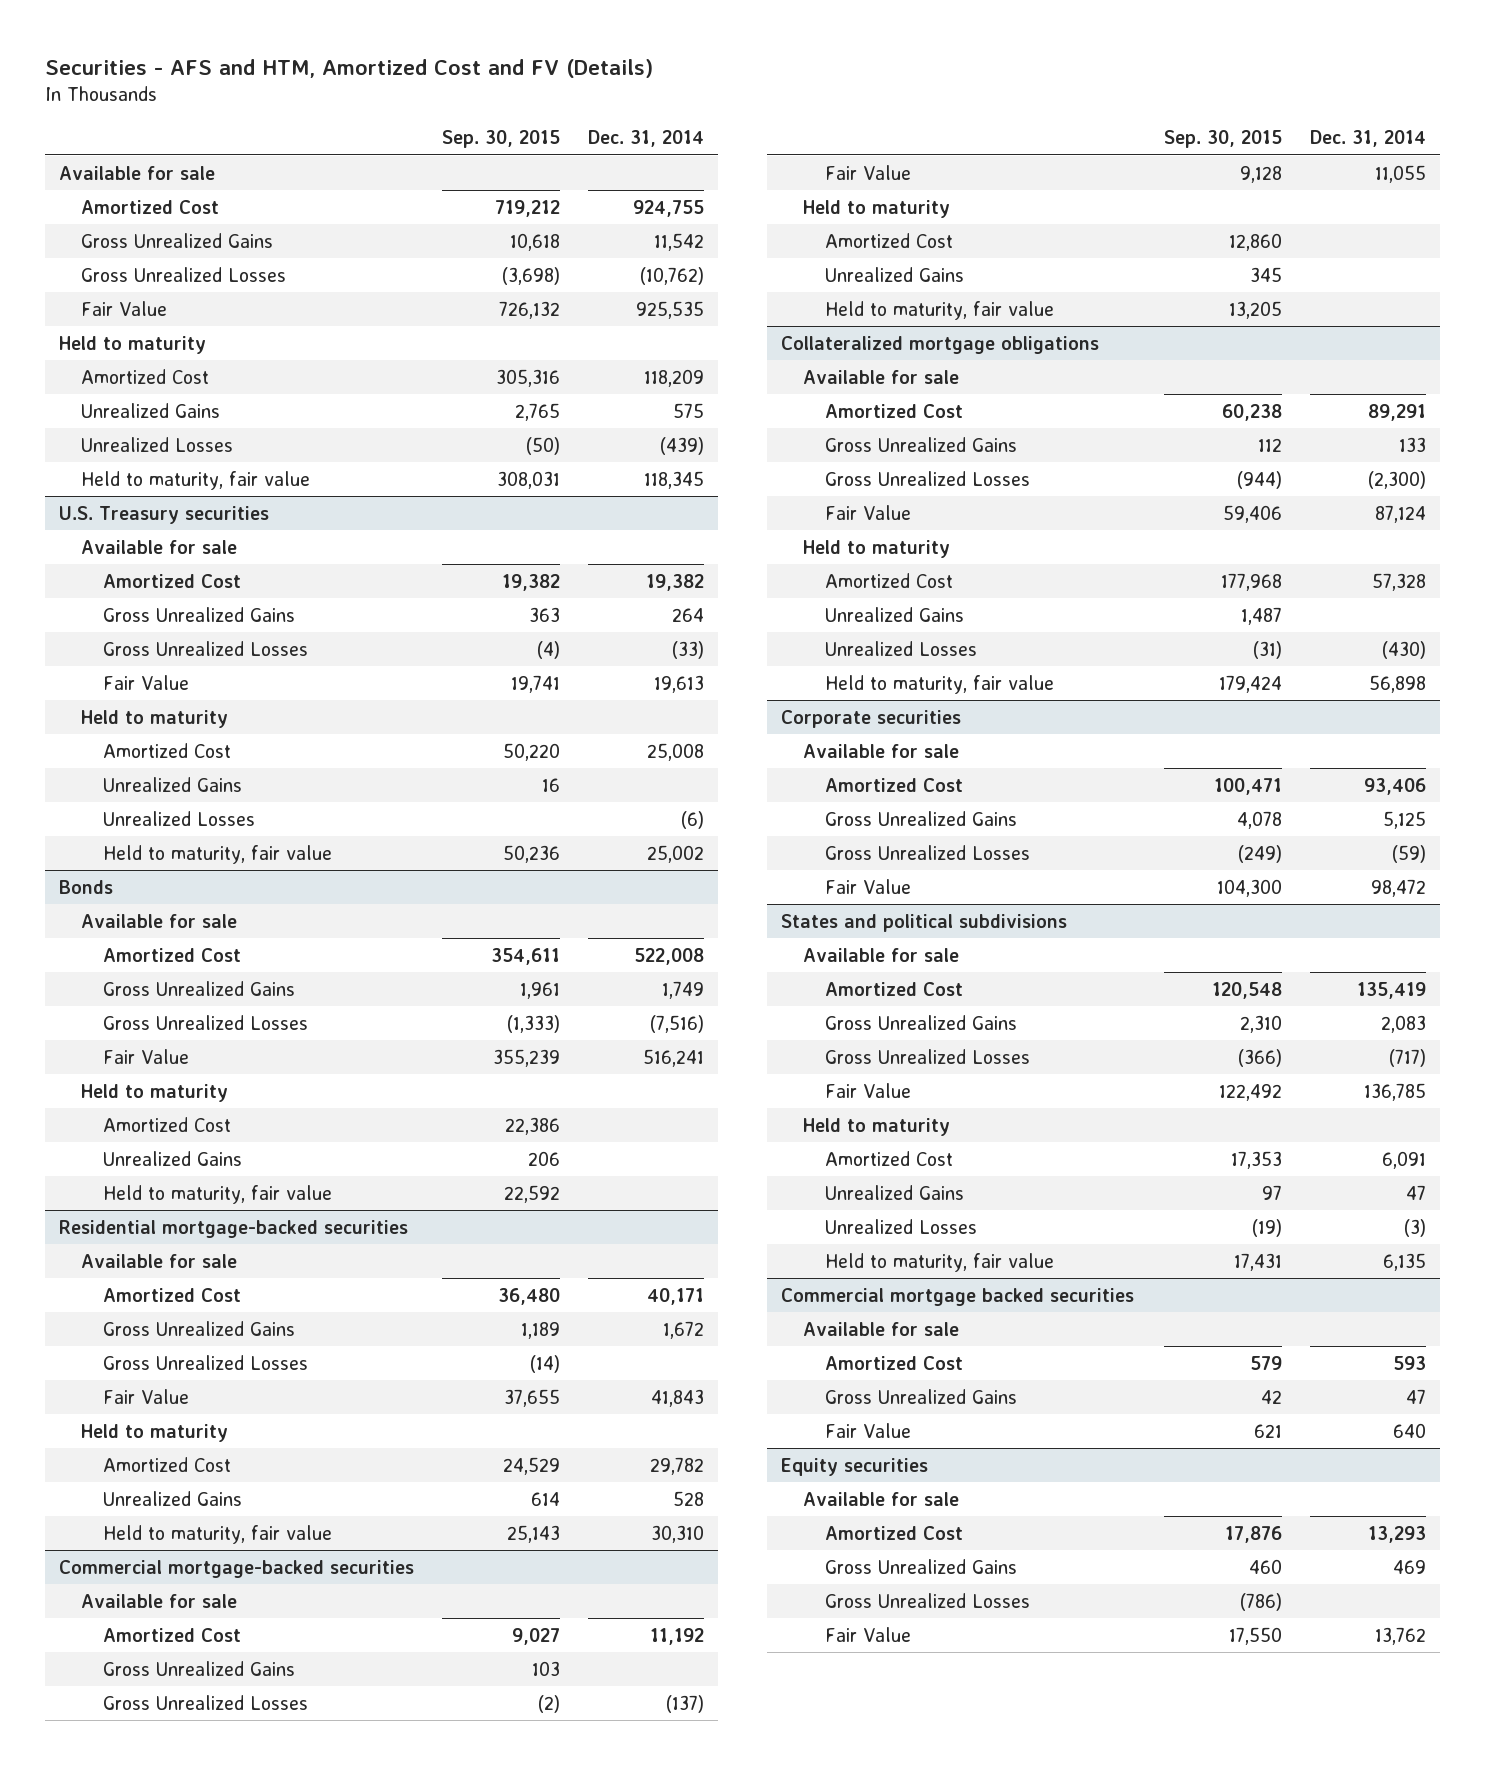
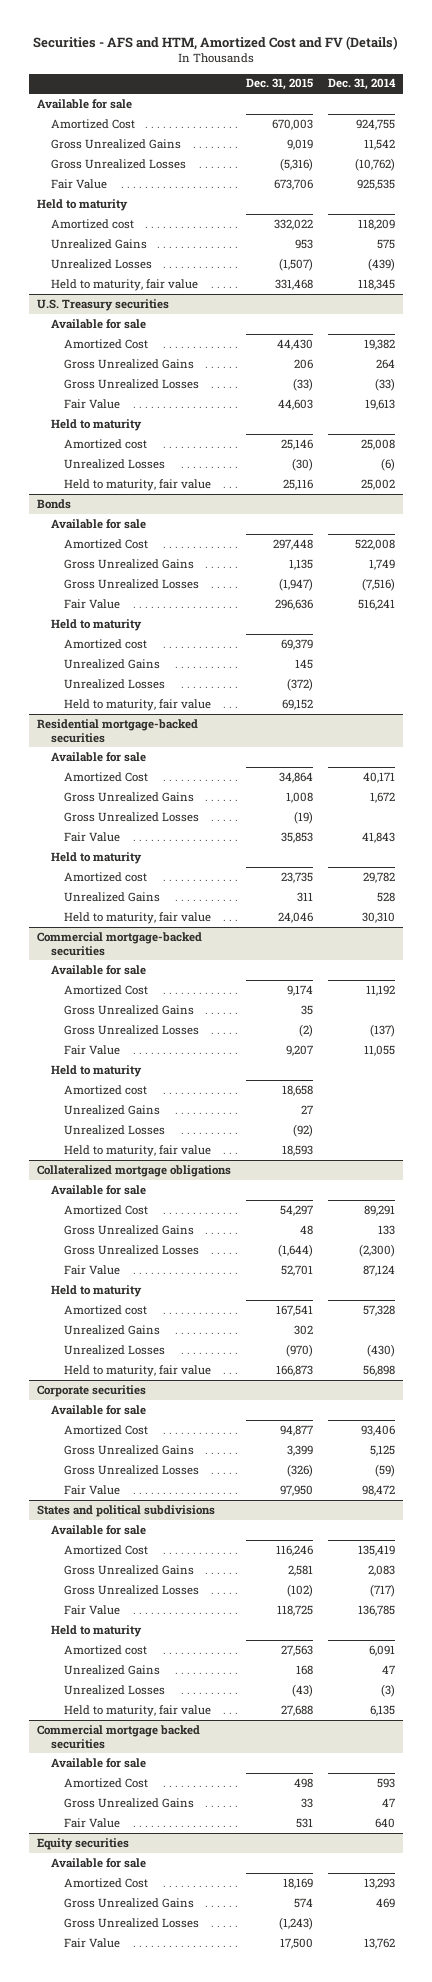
[442,130,561,149] Sep. 30, 2015 -> none
none -> [245,78,313,91] Dec. 31, 2015
[80,368,209,384] Amortized Cost -> [50,218,134,229] Amortized cost
[102,776,242,792] Unrealized Gains -> none
[102,742,231,758] Amortized Cost -> [64,438,148,449] Amortized cost
[102,1116,231,1132] Amortized Cost -> [64,638,148,649] Amortized cost
none -> [64,678,166,689] Unrealized Losses
[102,1456,231,1472] Amortized Cost -> [64,871,148,882] Amortized cost
[824,232,953,248] Amortized Cost -> [64,1084,148,1095] Amortized cost
none -> [64,1124,166,1135] Unrealized Losses
[824,572,953,588] Amortized Cost -> [64,1304,148,1315] Amortized cost
[824,1150,953,1166] Amortized Cost -> [64,1644,148,1655] Amortized cost

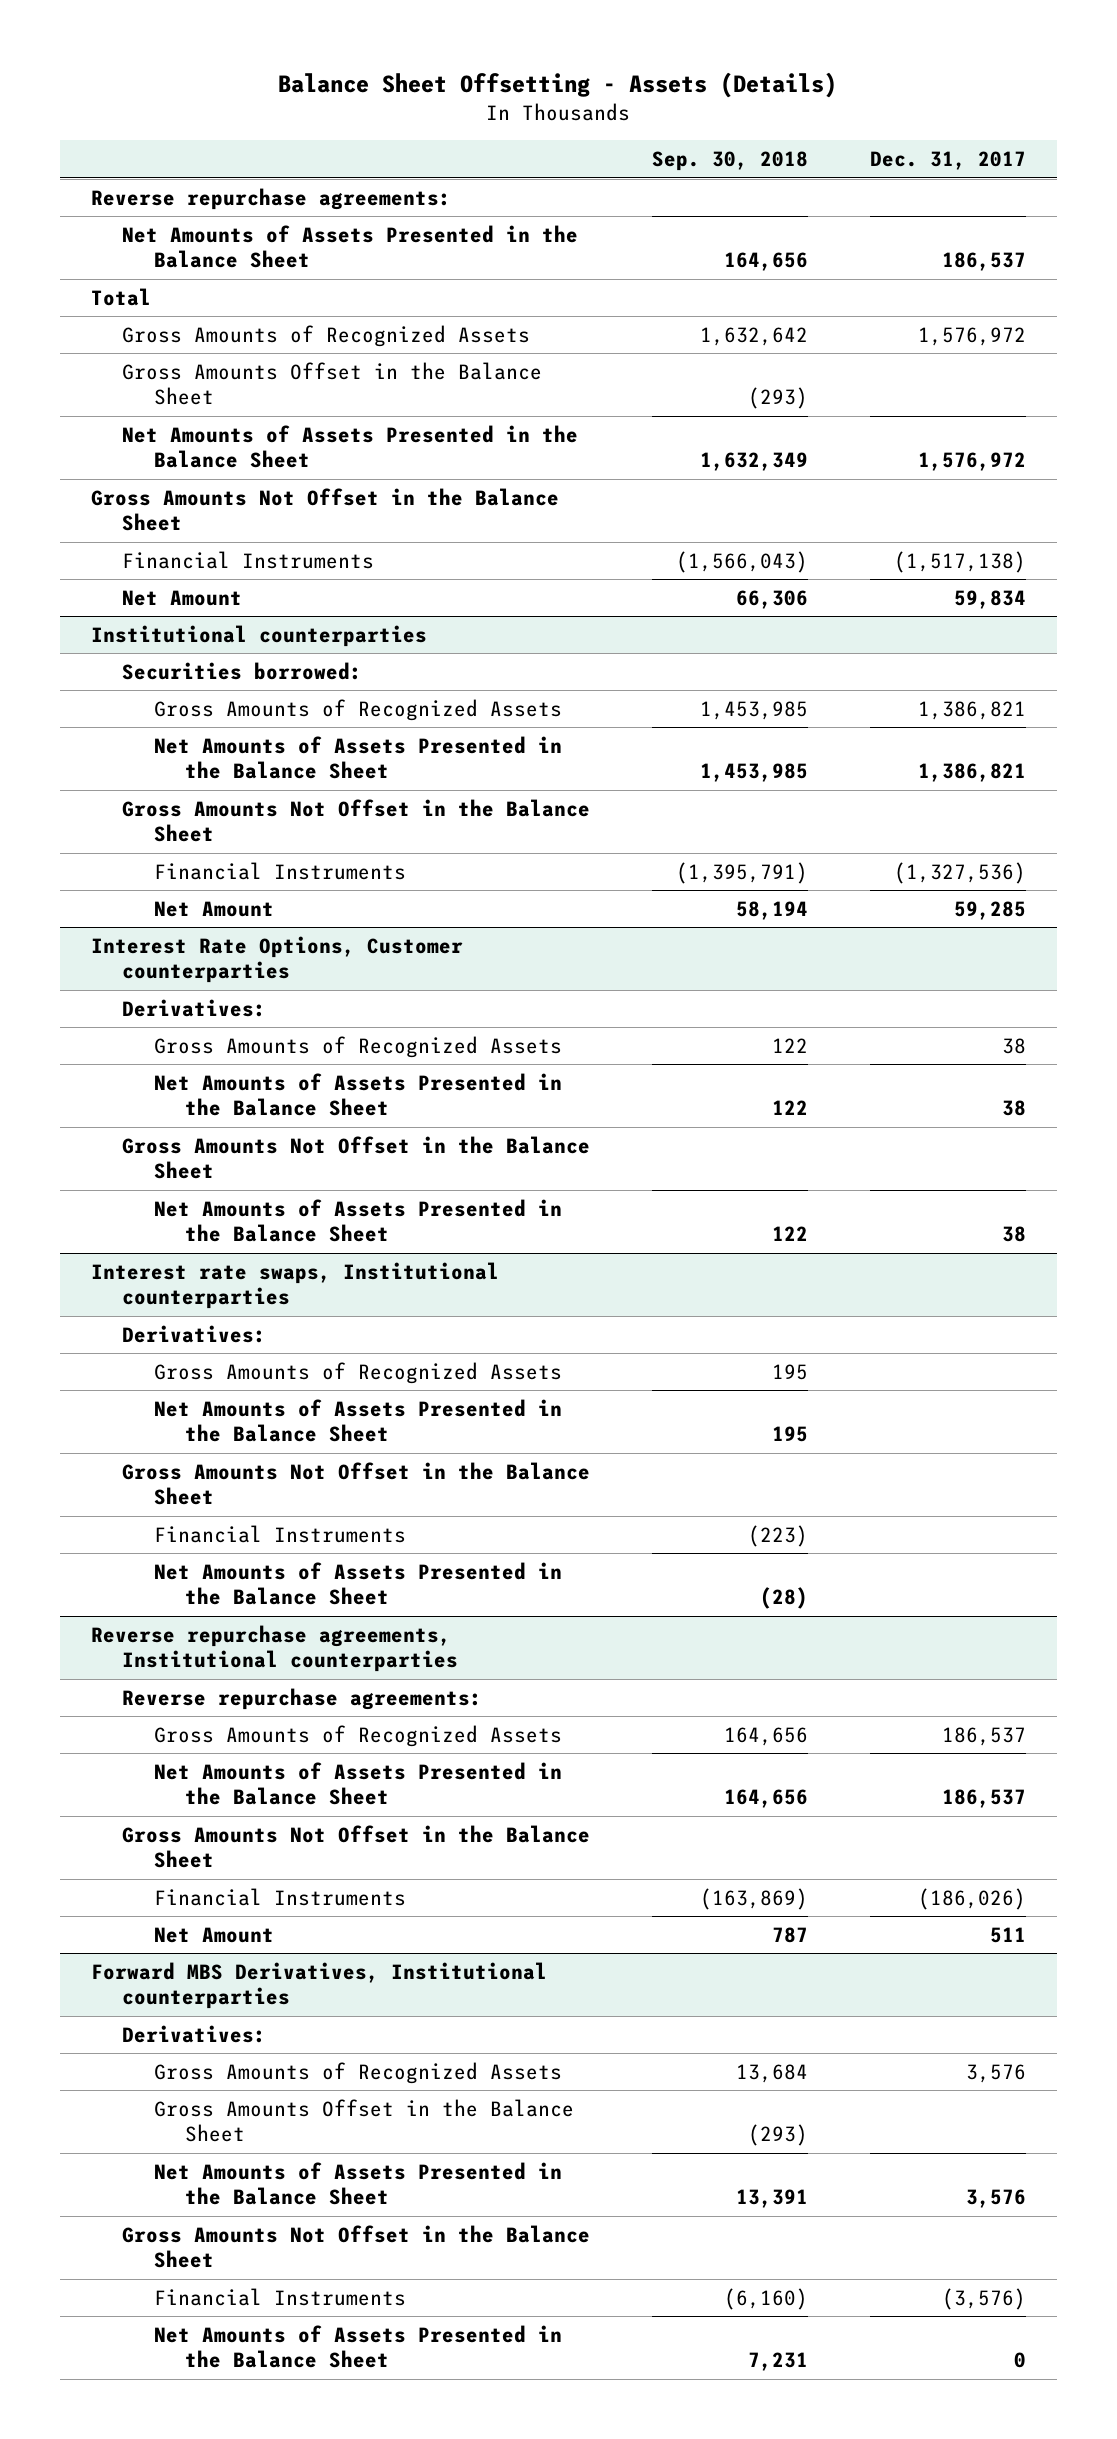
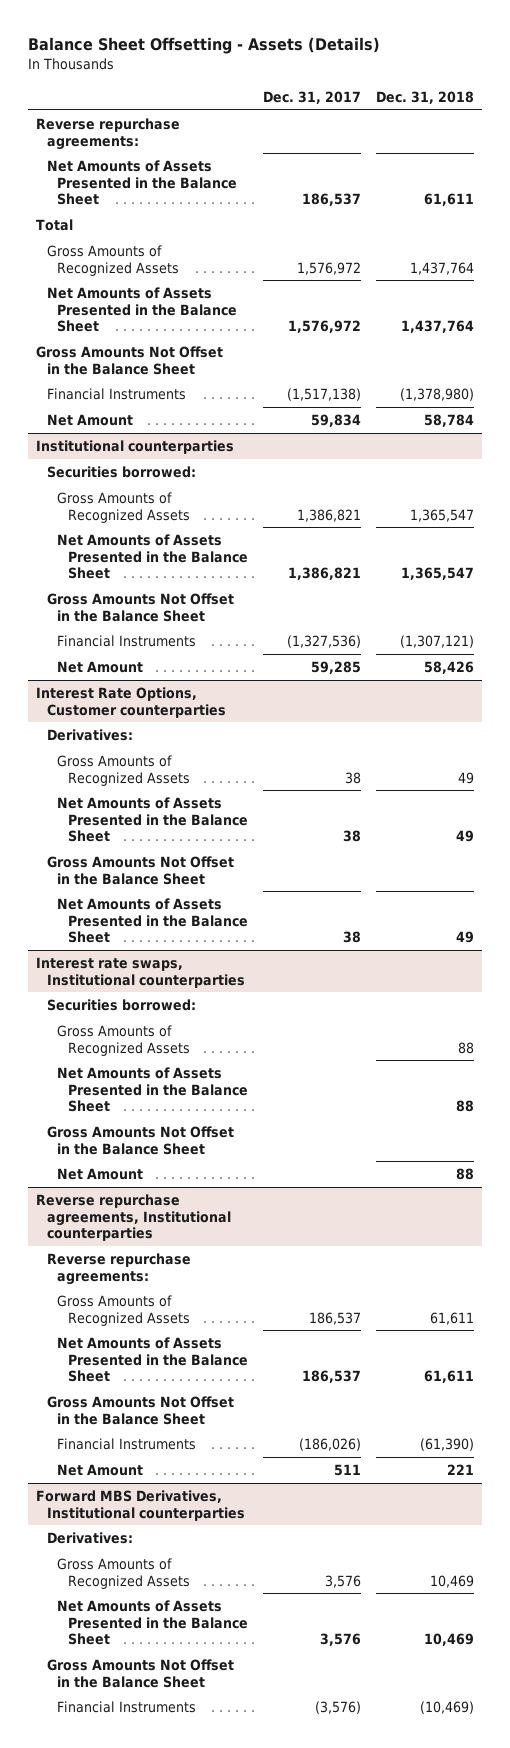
[652,151,809,172] Sep. 30, 2018 -> none
none -> [376,90,475,104] Dec. 31, 2018
[122,361,543,406] Gross Amounts Offset in the Balance Sheet -> none
[122,1324,267,1343] Derivatives: -> none
none -> [46,999,196,1012] Securities borrowed:
[153,1524,406,1543] Financial Instruments -> none
[153,1561,562,1606] Net Amounts of Assets Presented in the Balance Sheet -> none
none -> [57,1168,144,1181] Net Amount
[153,2098,574,2143] Gross Amounts Offset in the Balance Sheet -> none
[153,2324,562,2369] Net Amounts of Assets Presented in the Balance Sheet -> none

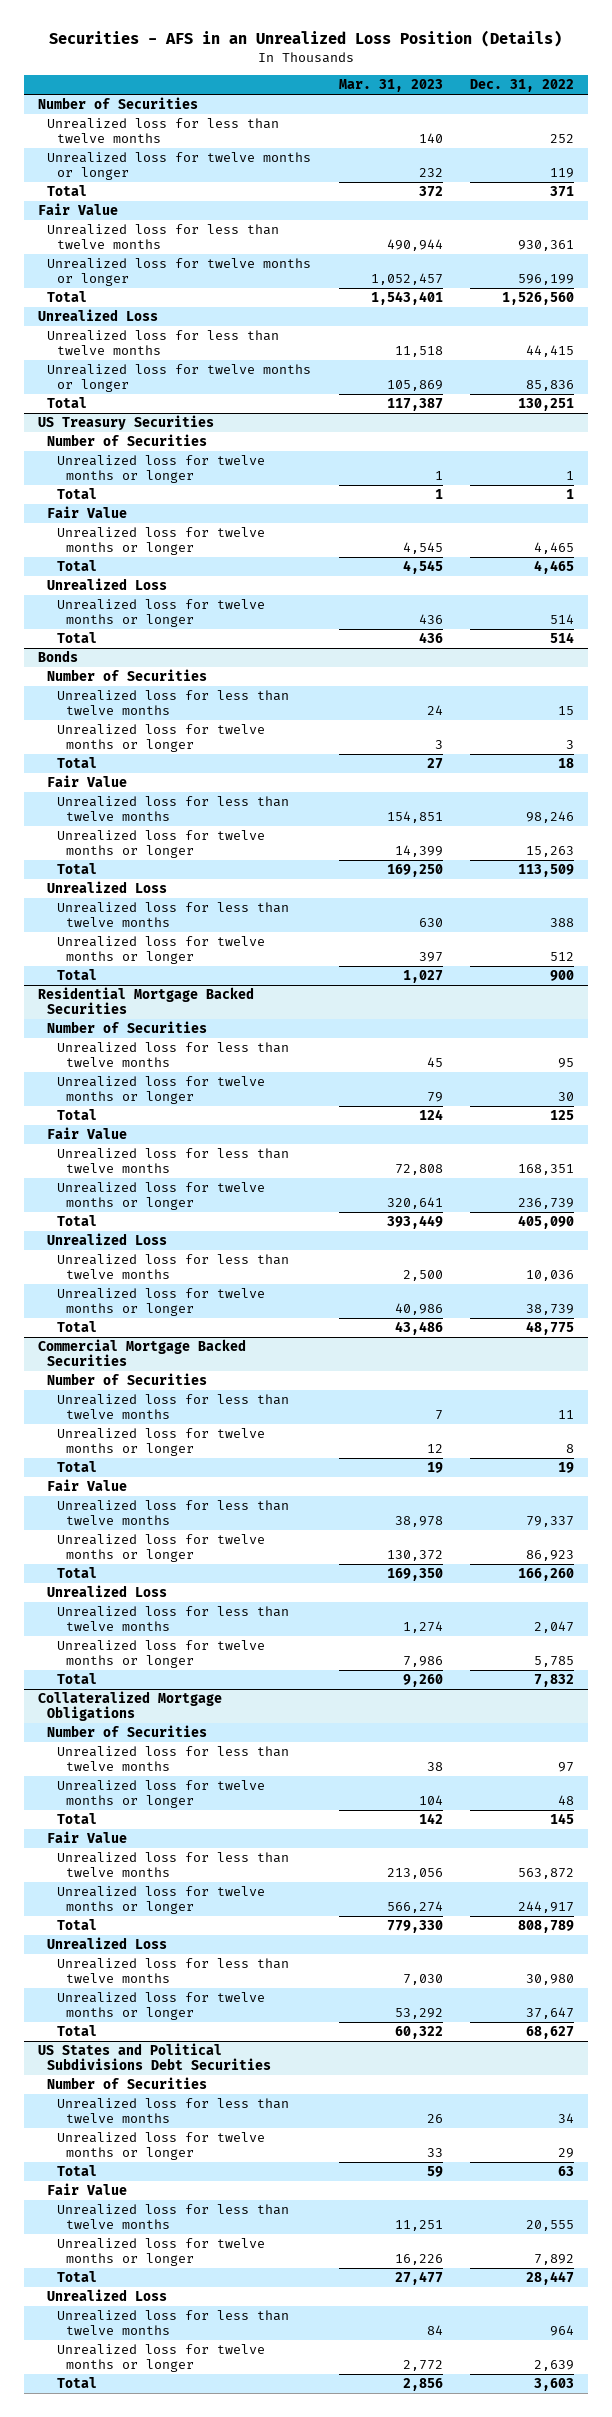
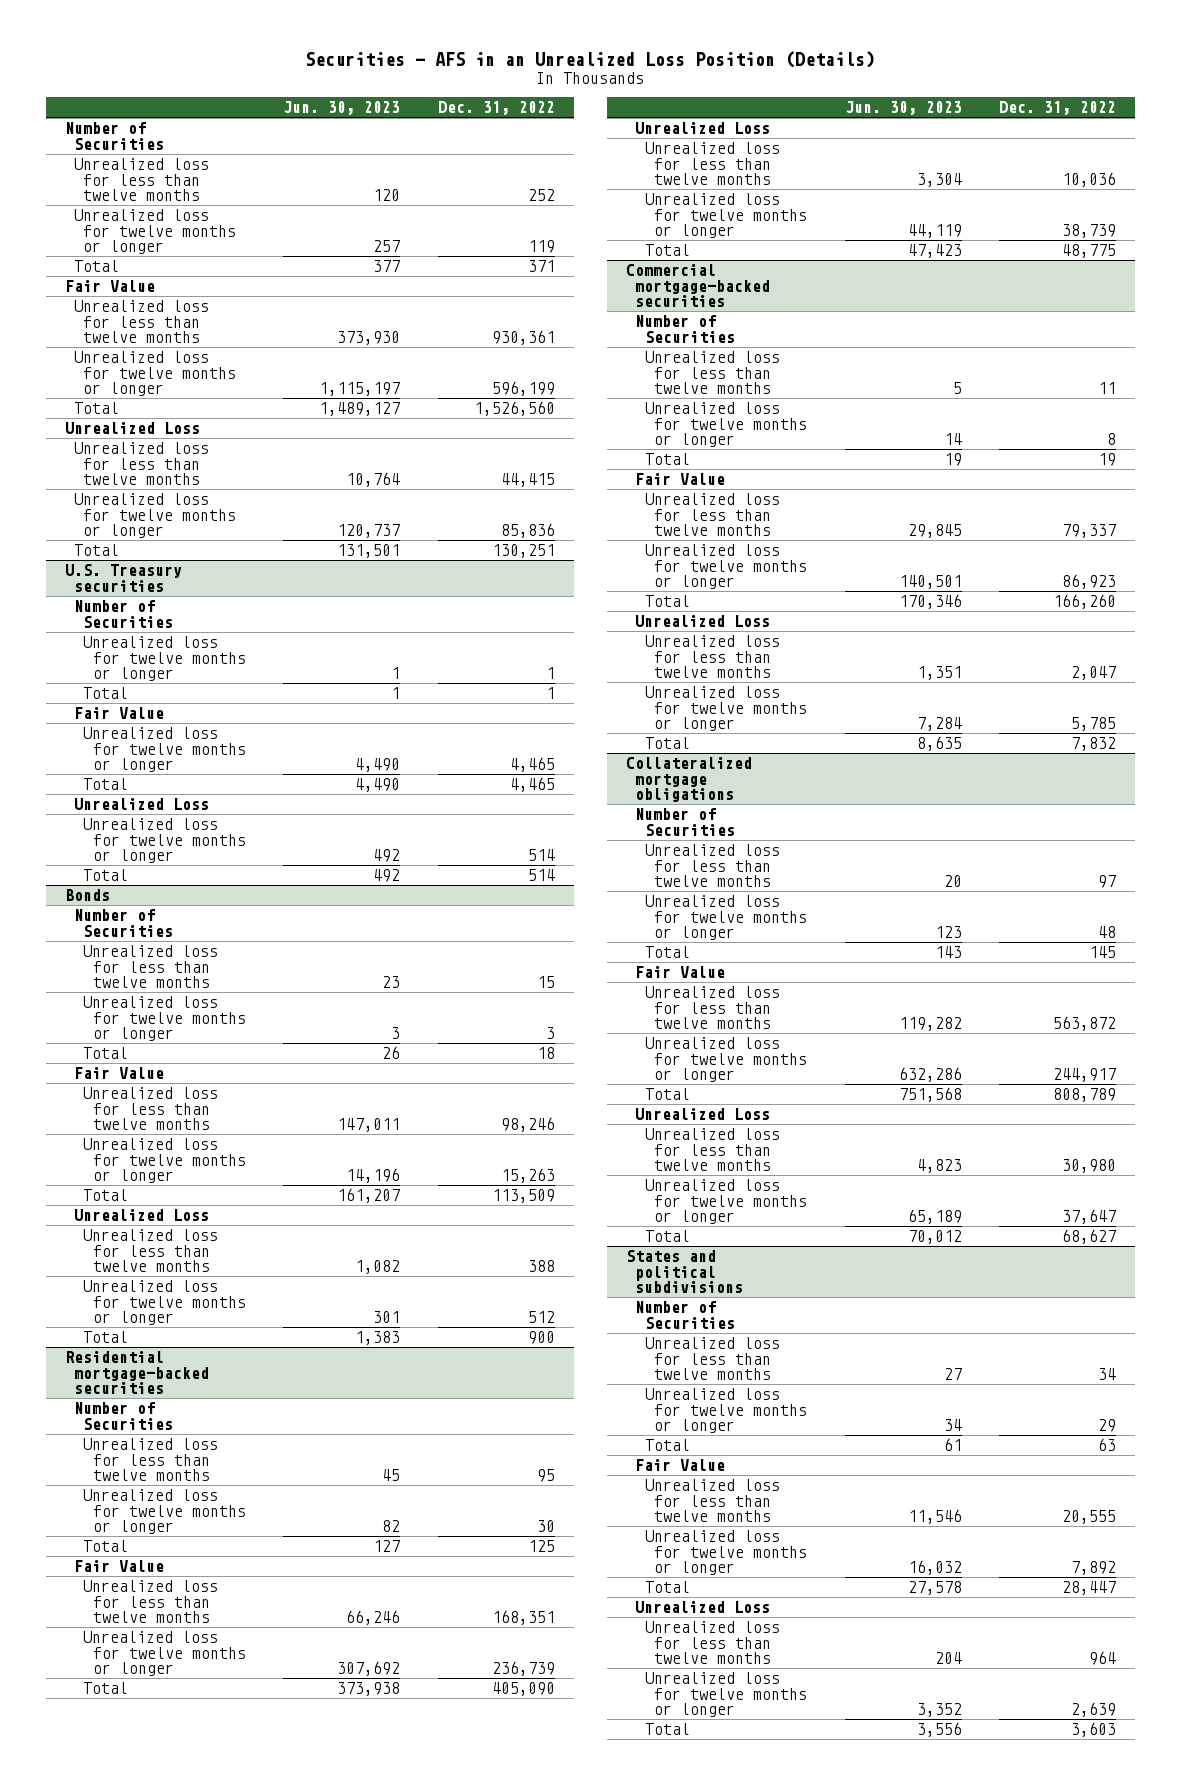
[338,79,443,93] Mar. 31, 2023 -> none
none -> [283,101,401,116] Jun. 30, 2023
[37,414,214,430] US Treasury Securities -> [64,564,182,592] U.S. Treasury securities
[37,986,254,1015] Residential Mortgage Backed Securities -> [64,1351,209,1395] Residential mortgage-backed securities
[37,1338,246,1367] Commercial Mortgage Backed Securities -> [625,264,771,308] Commercial mortgage-backed securities
[37,1690,222,1722] Collateralized Mortgage Obligations -> [625,757,752,803] Collateralized mortgage obligations
[37,2042,272,2071] US States and Political Subdivisions Debt Securities -> [625,1250,744,1294] States and political subdivisions

